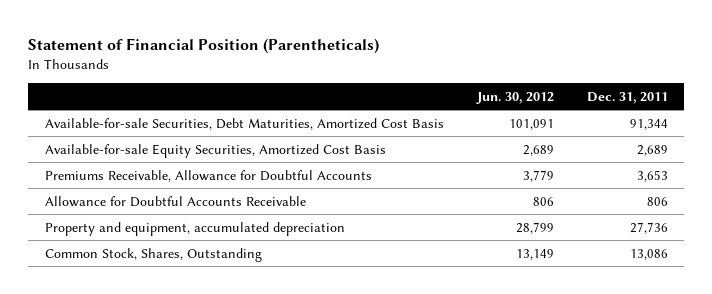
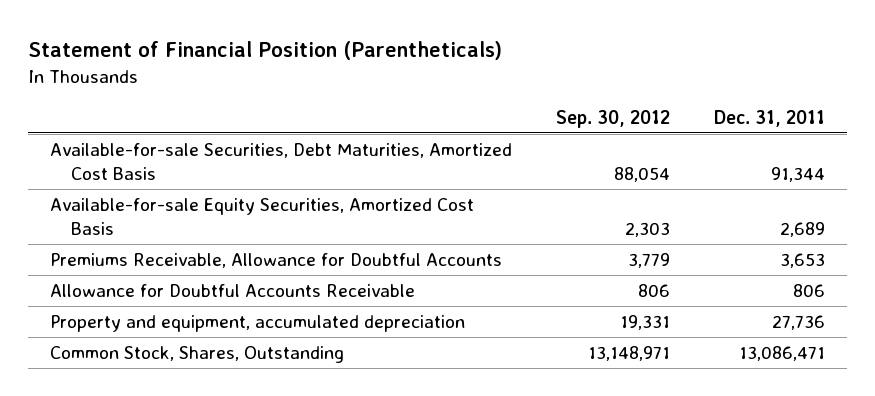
[475,91,554,104] Jun. 30, 2012 -> none
none -> [556,109,671,128] Sep. 30, 2012
[629,248,668,260] 13,086 -> [739,345,826,361] 13,086,471

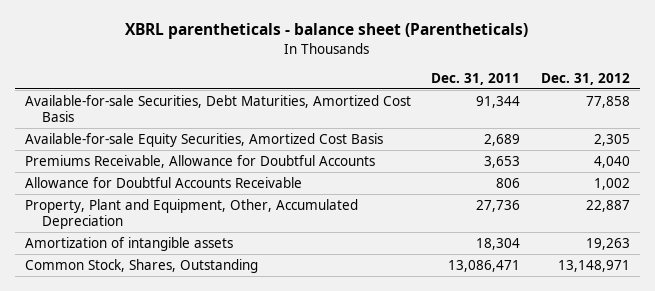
[28,41,503,61] Statement of Financial Position (Parentheticals) -> [125,23,529,40] XBRL parentheticals - balance sheet (Parentheticals)
[556,109,671,128] Sep. 30, 2012 -> none
none -> [540,72,630,85] Dec. 31, 2012
[50,314,466,332] Property and equipment, accumulated depreciation -> [24,198,358,230] Property, Plant and Equipment, Other, Accumulated Depreciation
none -> [24,236,233,251] Amortization of intangible assets

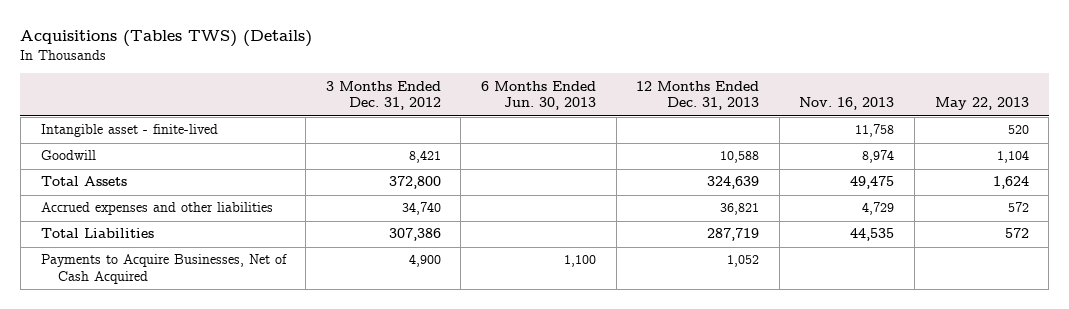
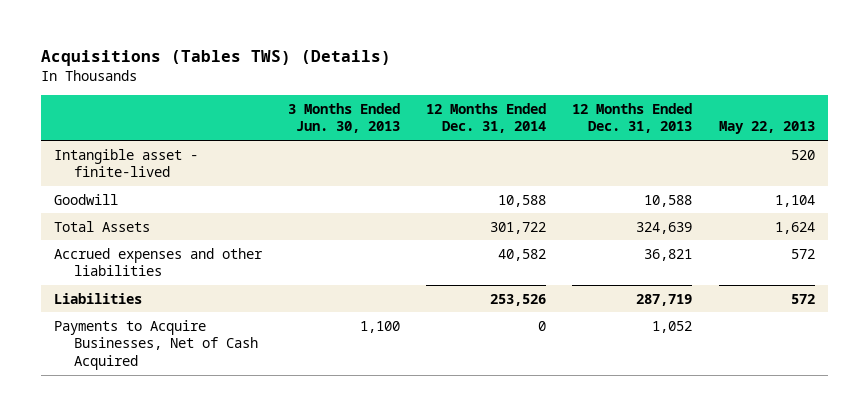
[325,80,441,111] 3 Months Ended Dec. 31, 2012 -> none
[480,80,596,111] 6 Months Ended Jun. 30, 2013 -> none
[799,97,895,111] Nov. 16, 2013 -> none
none -> [287,102,400,134] 3 Months Ended Jun. 30, 2013
none -> [426,102,547,134] 12 Months Ended Dec. 31, 2014
[40,228,154,239] Total Liabilities -> [53,292,142,304] Liabilities

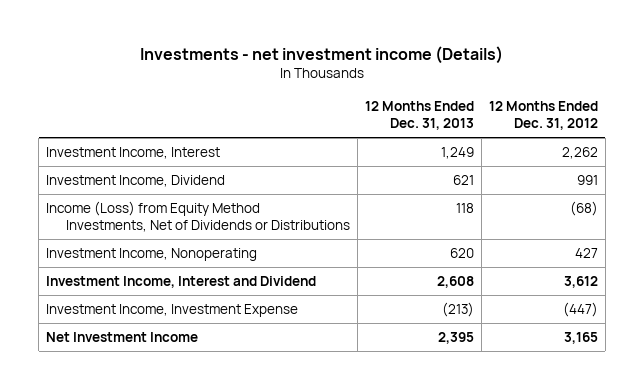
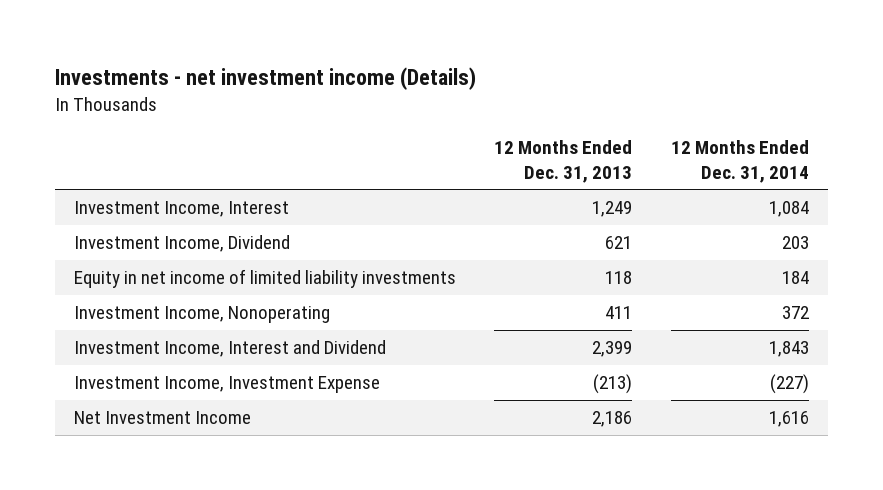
[488,101,598,131] 12 Months Ended Dec. 31, 2012 -> none
none -> [670,140,809,183] 12 Months Ended Dec. 31, 2014
[46,200,351,233] Income (Loss) from Equity Method Investments, Net of Dividends or Distributions -> [74,269,457,289] Equity in net income of limited liability investments
[450,247,475,258] 620 -> [605,306,633,320] 411
[437,275,475,288] 2,608 -> [592,341,633,358] 2,399
[438,331,475,344] 2,395 -> [592,411,633,428] 2,186

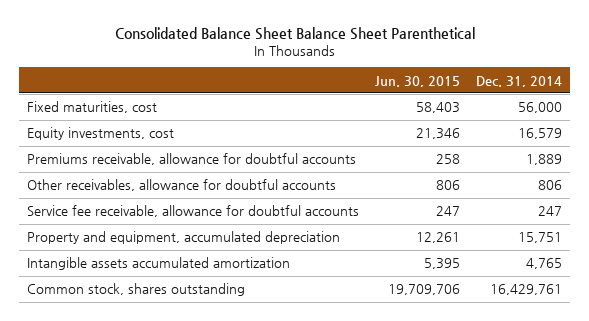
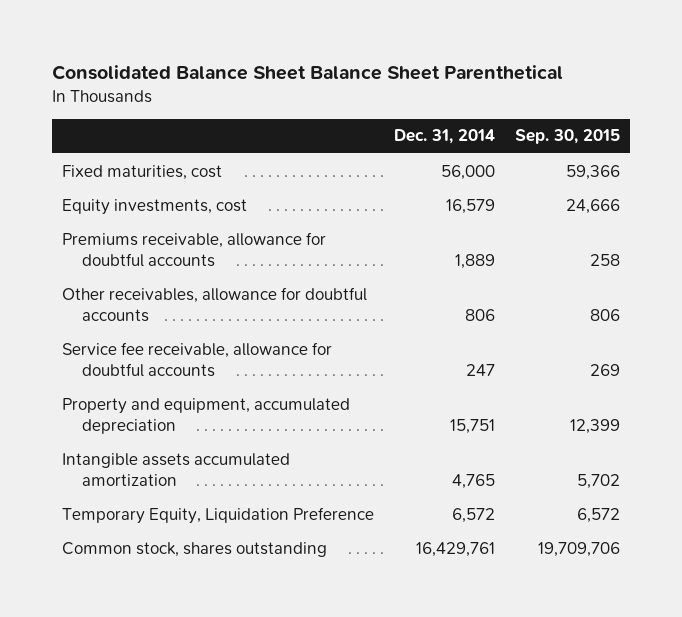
[375,75,461,87] Jun. 30, 2015 -> none
none -> [514,129,620,145] Sep. 30, 2015
none -> [62,506,375,524] Temporary Equity, Liquidation Preference

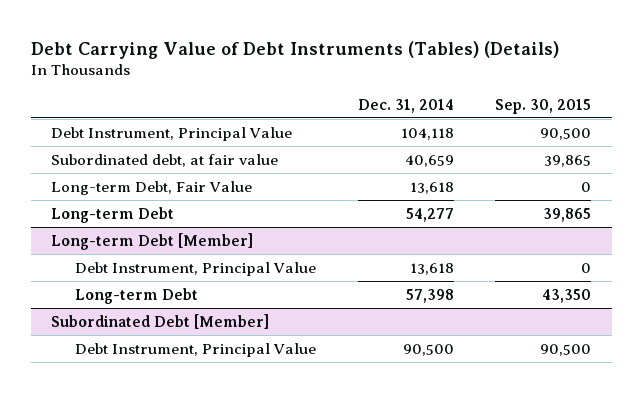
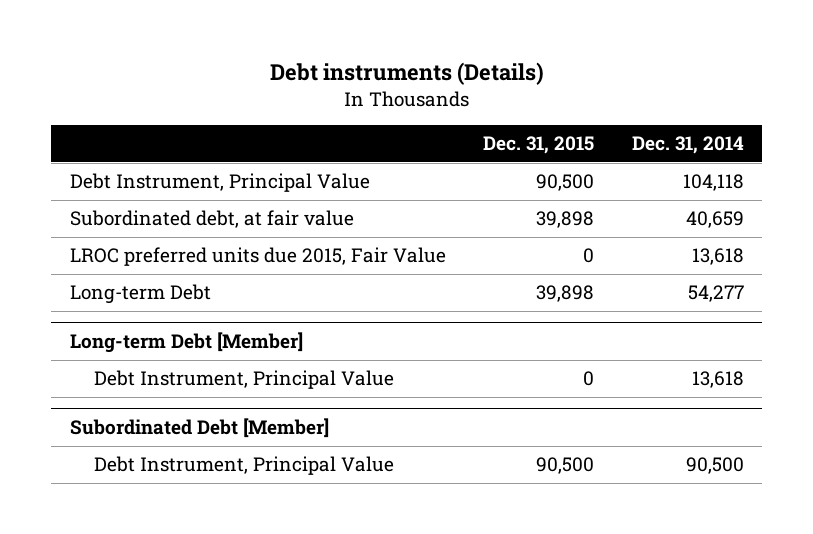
[30,40,559,59] Debt Carrying Value of Debt Instruments (Tables) (Details) -> [269,62,544,86] Debt instruments (Details)
[495,98,592,114] Sep. 30, 2015 -> none
none -> [483,136,595,155] Dec. 31, 2015
[51,180,253,195] Long-term Debt, Fair Value -> [69,247,446,267] LROC preferred units due 2015, Fair Value
[74,287,198,304] Long-term Debt -> none

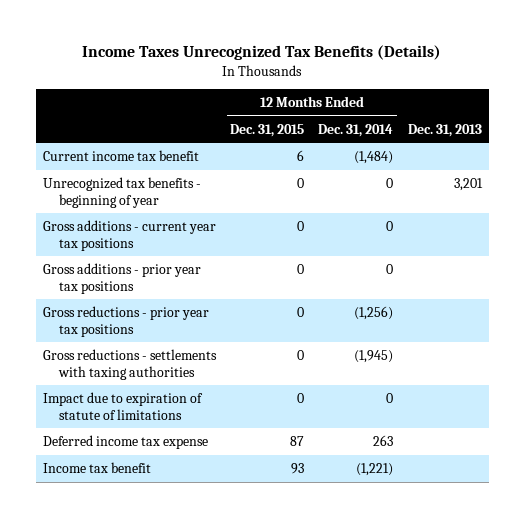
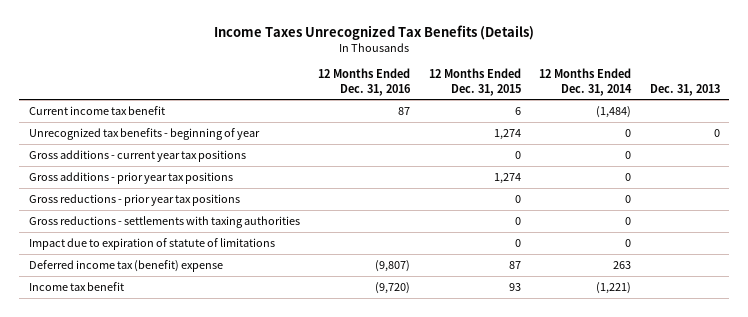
none -> [318,68,412,96] 12 Months Ended Dec. 31, 2016
[297,177,305,188] 0 -> [493,129,521,141] 1,274
[453,177,483,191] 3,201 -> [713,129,720,138] 0
[297,263,305,274] 0 -> [493,173,521,185] 1,274
[354,305,394,320] (1,256) -> [625,195,632,204] 0
[354,349,394,363] (1,945) -> [625,217,632,226] 0
[43,434,209,449] Deferred income tax expense -> [28,260,223,273] Deferred income tax (benefit) expense

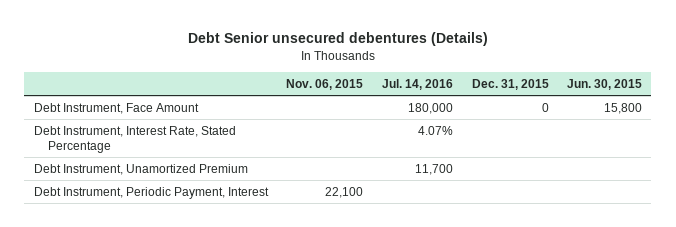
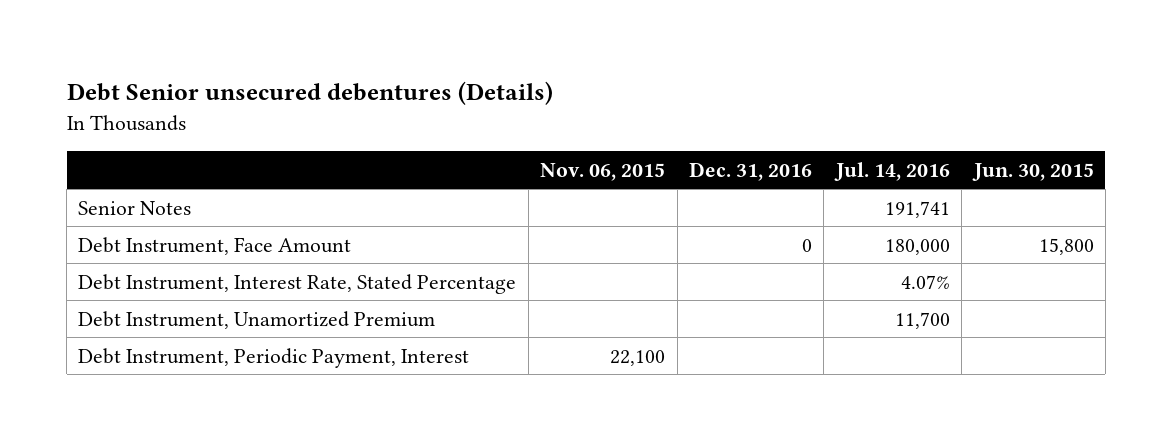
[471,79,549,91] Dec. 31, 2015 -> none
none -> [689,161,813,181] Dec. 31, 2016
none -> [78,200,192,215] Senior Notes

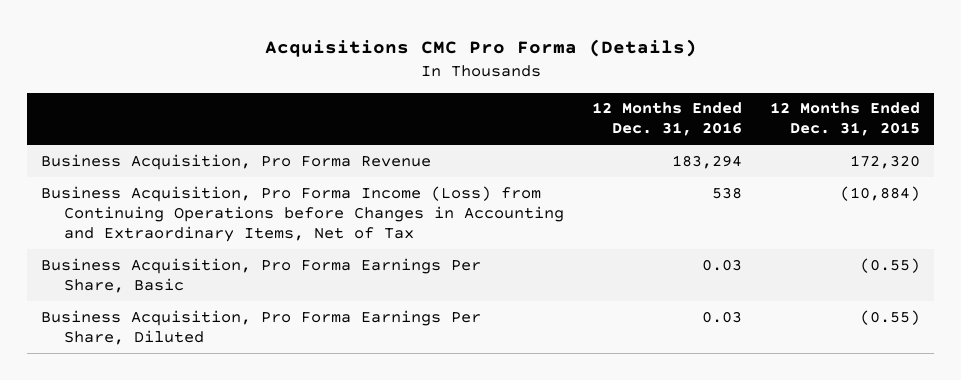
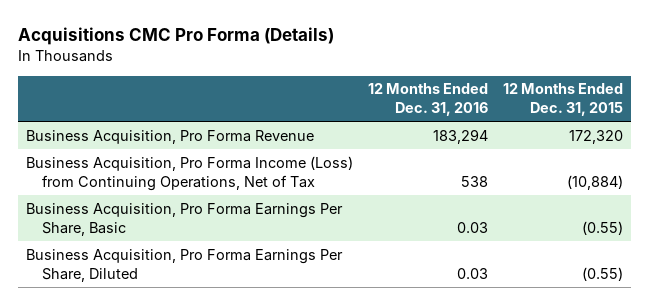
[40,185,565,242] Business Acquisition, Pro Forma Income (Loss) from Continuing Operations before Changes in Accounting and Extraordinary Items, Net of Tax -> [25,155,353,191] Business Acquisition, Pro Forma Income (Loss) from Continuing Operations, Net of Tax

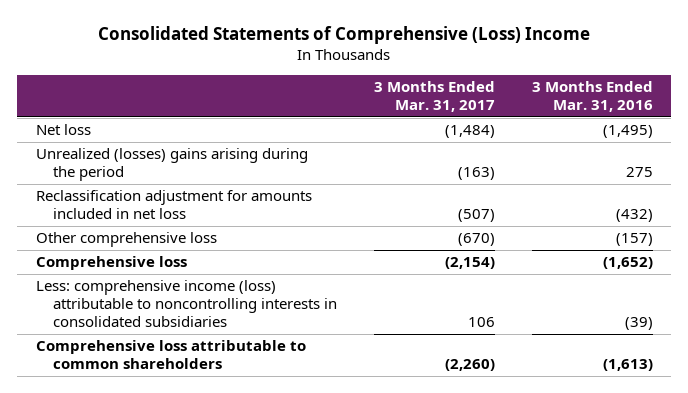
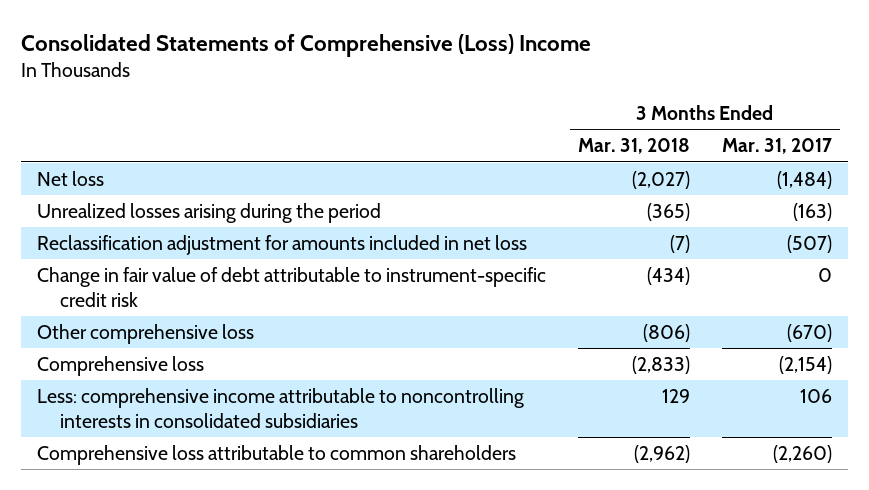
[531,81,653,113] 3 Months Ended Mar. 31, 2016 -> none
none -> [577,138,690,155] Mar. 31, 2018
[35,148,308,182] Unrealized (losses) gains arising during the period -> [36,203,381,224] Unrealized losses arising during the period
none -> [36,267,546,307] Change in fair value of debt attributable to instrument-specific credit risk
[35,280,338,328] Less: comprehensive income (loss) attributable to noncontrolling interests in consolidated subsidiaries -> [36,388,524,428] Less: comprehensive income attributable to noncontrolling interests in consolidated subsidiaries

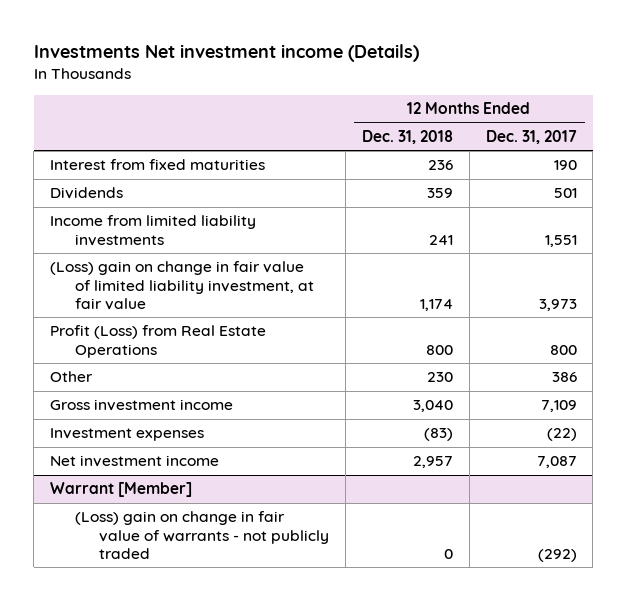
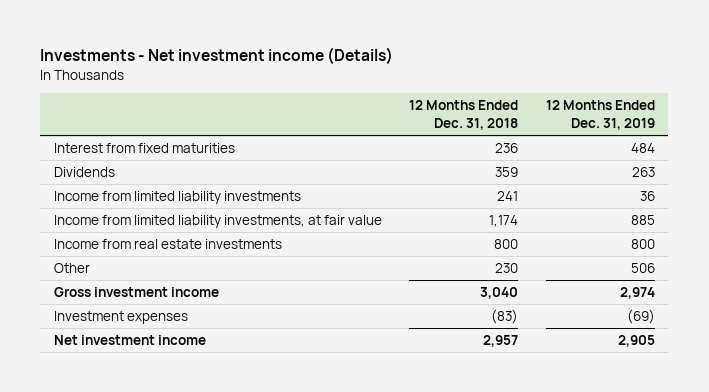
[33,43,419,62] Investments Net investment income (Details) -> [40,47,394,65] Investments - Net investment income (Details)
[485,129,577,144] Dec. 31, 2017 -> none
none -> [545,100,655,130] 12 Months Ended Dec. 31, 2019
[50,261,314,310] (Loss) gain on change in fair value of limited liability investment, at fair value -> [54,215,383,229] Income from limited liability investments, at fair value
[50,325,267,358] Profit (Loss) from Real Estate Operations -> [54,239,283,250] Income from real estate investments
[50,482,193,498] Warrant [Member] -> none
[74,511,330,559] (Loss) gain on change in fair value of warrants - not publicly traded -> none

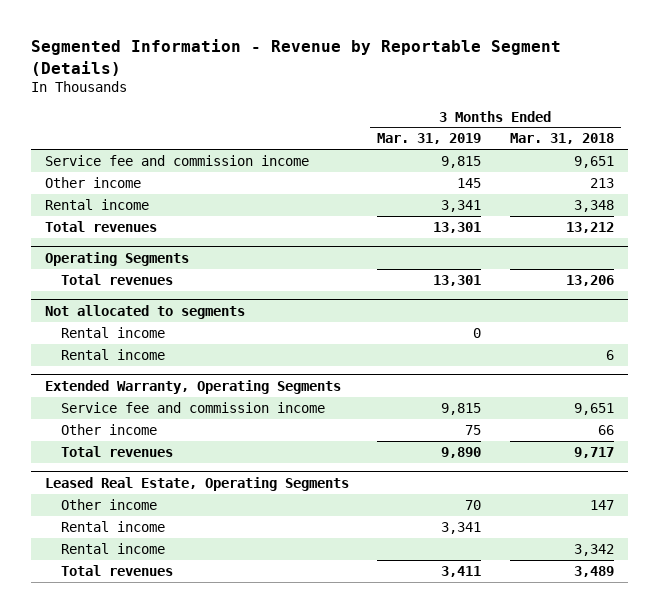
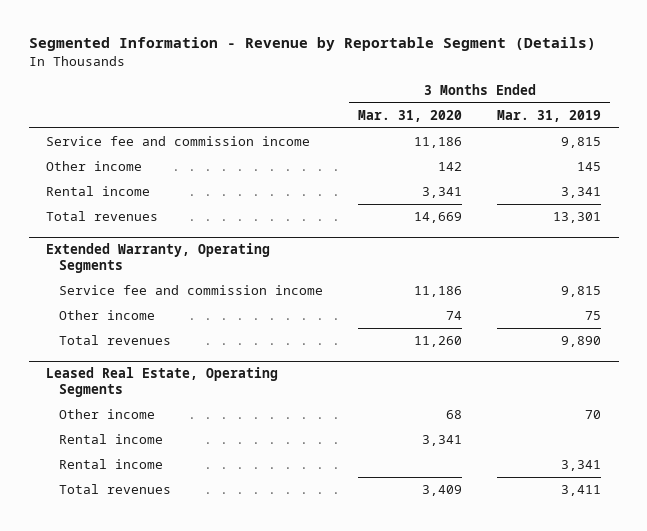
[509,133,614,145] Mar. 31, 2018 -> none
none -> [357,109,462,122] Mar. 31, 2020
[44,251,189,266] Operating Segments -> none
[60,273,173,285] Total revenues -> none
[44,304,245,319] Not allocated to segments -> none
[60,326,165,338] Rental income -> none
[60,348,165,360] Rental income -> none
[60,520,165,532] Rental income -> [58,458,163,469] Rental income

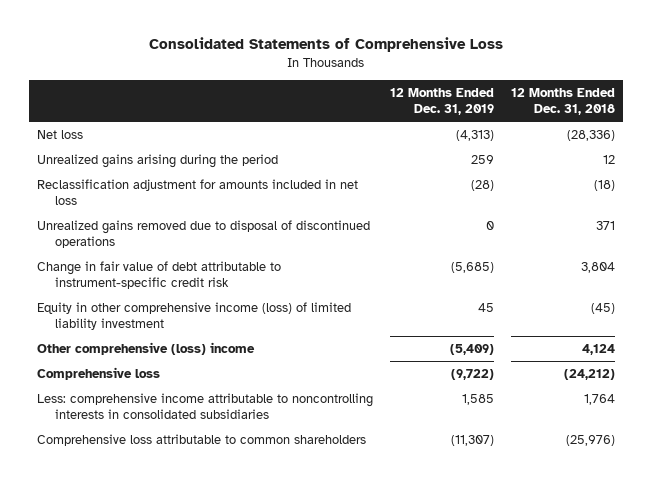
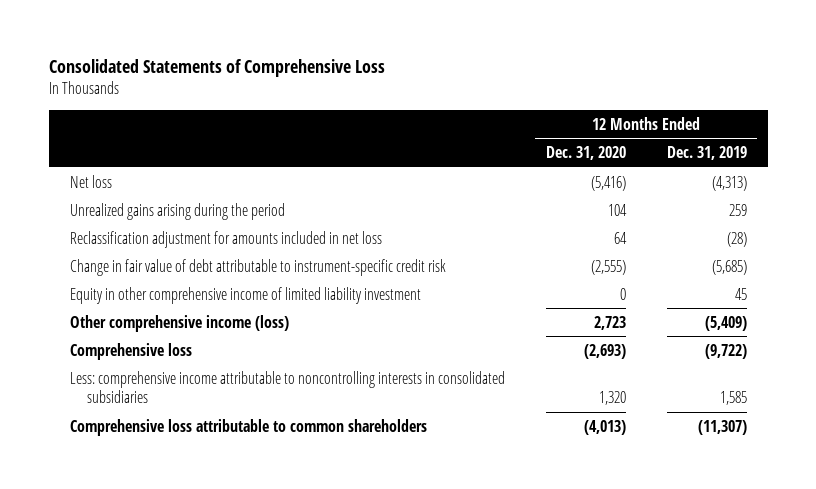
[510,88,615,116] 12 Months Ended Dec. 31, 2018 -> none
none -> [545,145,626,160] Dec. 31, 2020
[37,220,371,248] Unrealized gains removed due to disposal of discontinued operations -> none
[37,302,352,330] Equity in other comprehensive income (loss) of limited liability investment -> [69,286,421,304] Equity in other comprehensive income of limited liability investment
[37,342,256,356] Other comprehensive (loss) income -> [69,314,289,332] Other comprehensive income (loss)

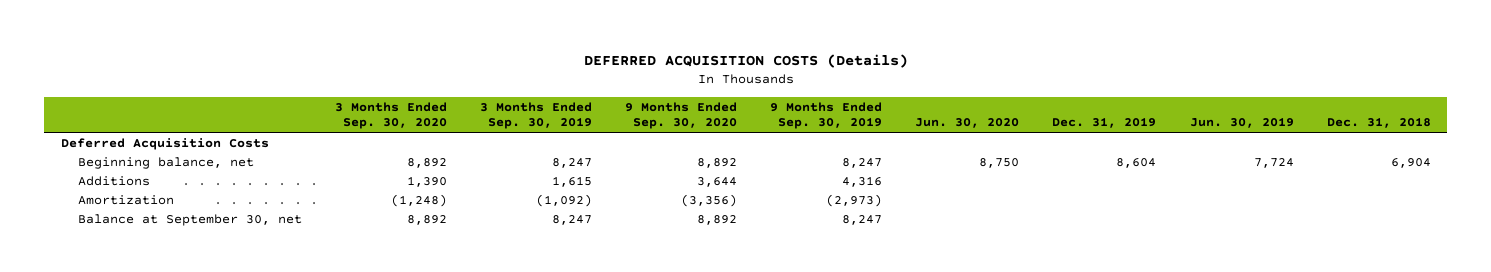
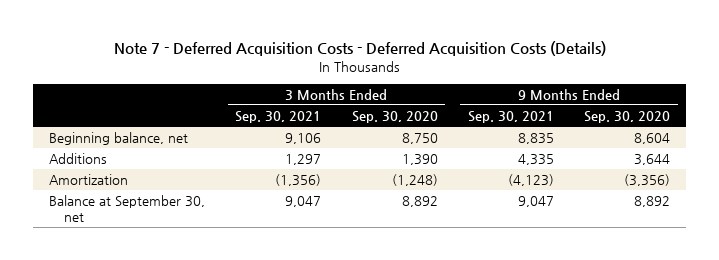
[583,54,908,69] DEFERRED ACQUISITION COSTS (Details) -> [113,41,606,57] Note 7 - Deferred Acquisition Costs - Deferred Acquisition Costs (Details)
[479,101,592,130] 3 Months Ended Sep. 30, 2019 -> none
[770,101,883,130] 9 Months Ended Sep. 30, 2019 -> none
[915,118,1020,129] Jun. 30, 2020 -> none
[1052,117,1157,129] Dec. 31, 2019 -> none
[1189,117,1294,129] Jun. 30, 2019 -> none
[1326,117,1431,129] Dec. 31, 2018 -> none
none -> [235,110,322,123] Sep. 30, 2021
none -> [467,110,554,123] Sep. 30, 2021
[60,137,269,150] Deferred Acquisition Costs -> none
[406,157,447,168] 8,892 -> [401,133,438,145] 8,750
[696,157,737,168] 8,892 -> [634,133,671,145] 8,604

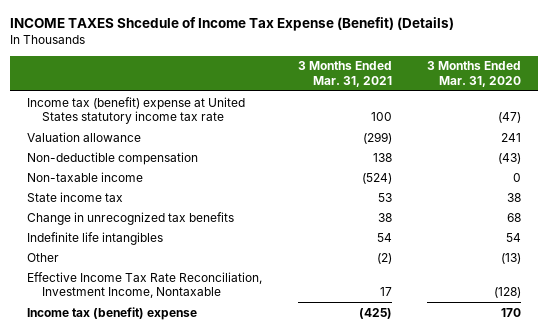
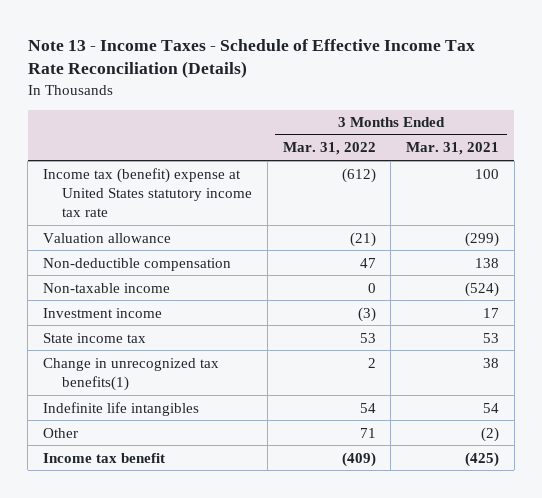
[9,17,454,32] INCOME TAXES Shcedule of Income Tax Expense (Benefit) (Details) -> [27,38,475,79] Note 13 - Income Taxes - Schedule of Effective Income Tax Rate Reconciliation (Details)
[426,61,521,87] 3 Months Ended Mar. 31, 2020 -> none
none -> [282,142,376,156] Mar. 31, 2022
none -> [42,307,162,318] Investment income
[27,211,235,225] Change in unrecognized tax benefits -> [42,357,219,391] Change in unrecognized tax benefits(1)
[27,271,263,298] Effective Income Tax Rate Reconciliation, Investment Income, Nontaxable -> none
[27,306,198,320] Income tax (benefit) expense -> [42,452,165,463] Income tax benefit

